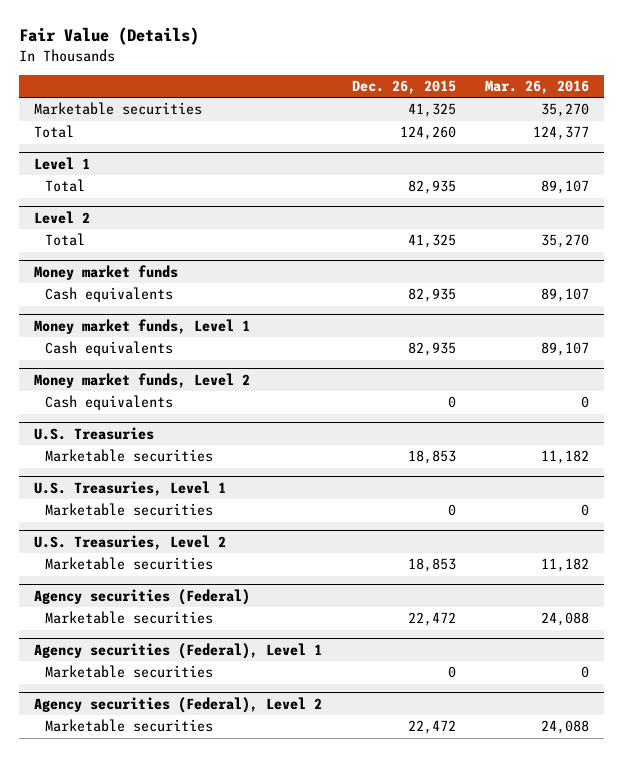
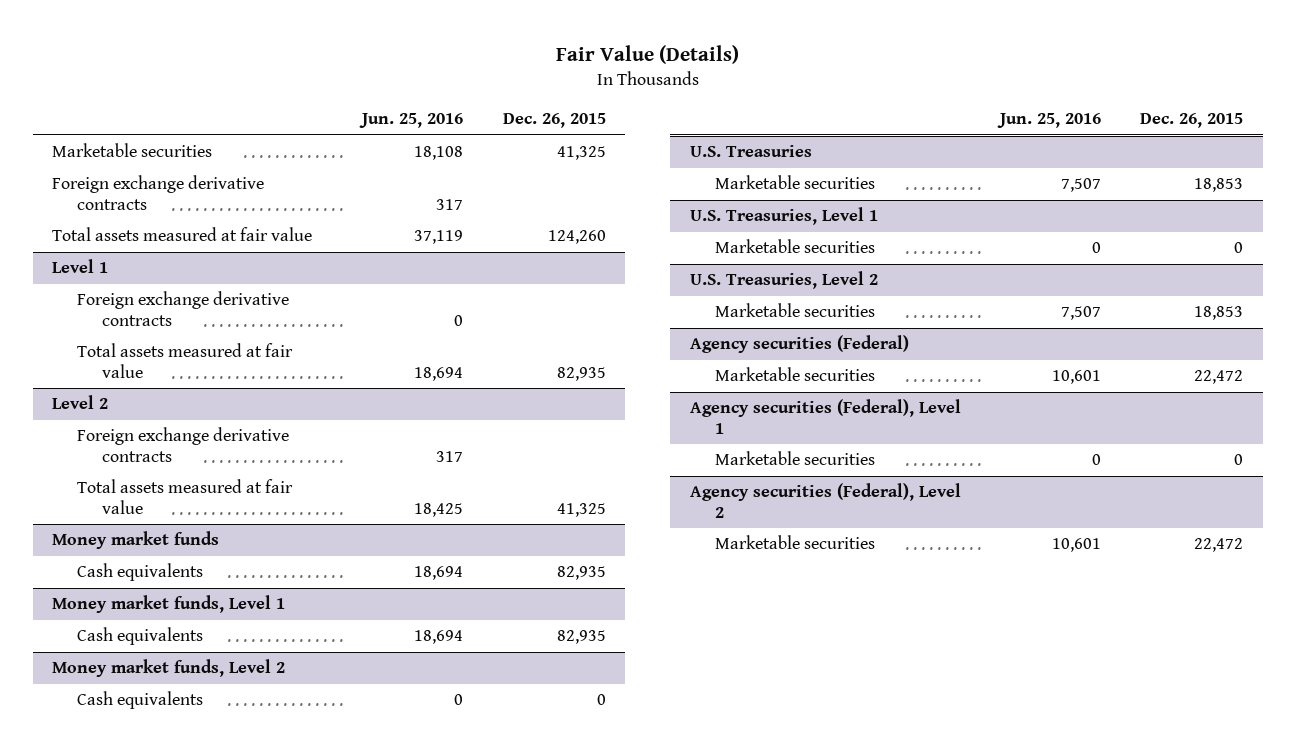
[485,80,590,95] Mar. 26, 2016 -> none
none -> [359,113,464,129] Jun. 25, 2016
none -> [52,175,265,211] Foreign exchange derivative contracts
[33,125,74,139] Total -> [52,227,313,242] Total assets measured at fair value
none -> [77,291,290,327] Foreign exchange derivative contracts
[44,179,85,193] Total -> [77,343,294,379] Total assets measured at fair value
none -> [77,427,290,463] Foreign exchange derivative contracts
[44,233,85,247] Total -> [77,479,294,515] Total assets measured at fair value

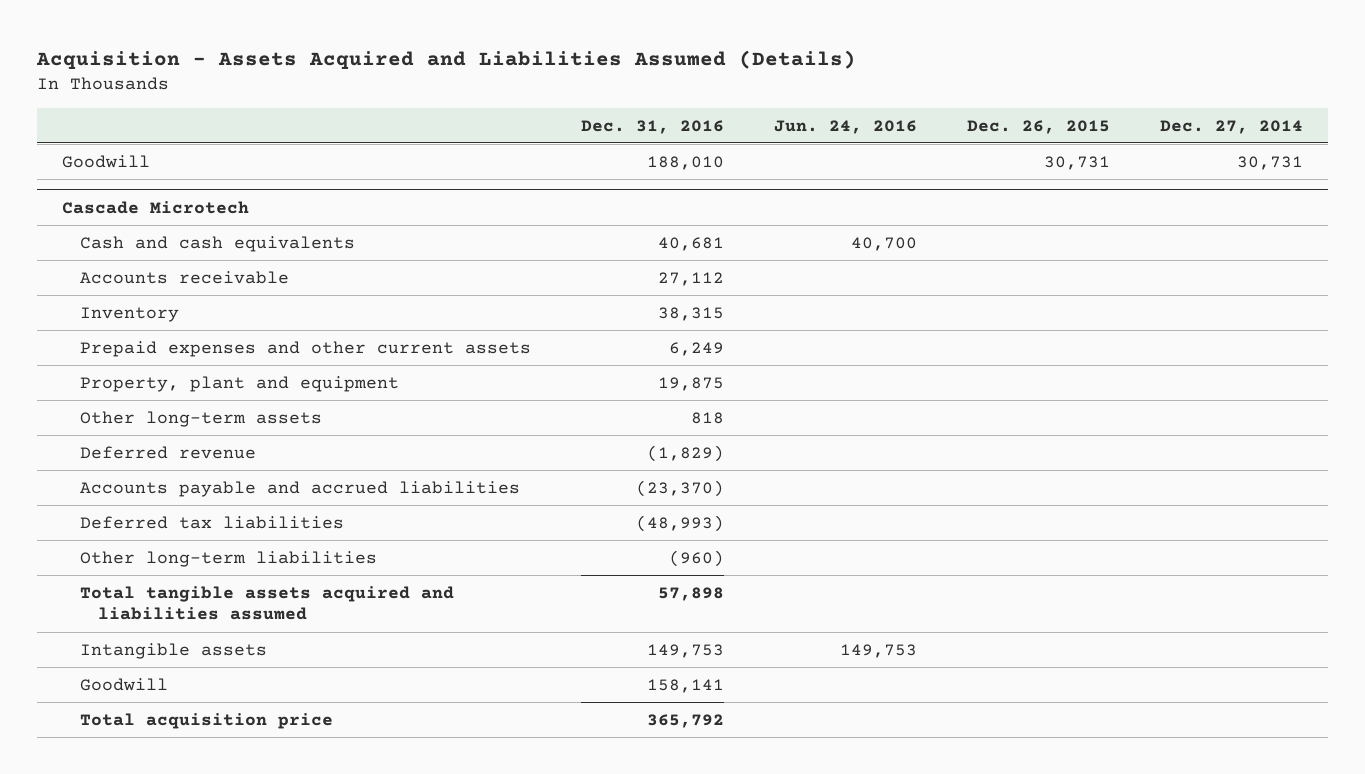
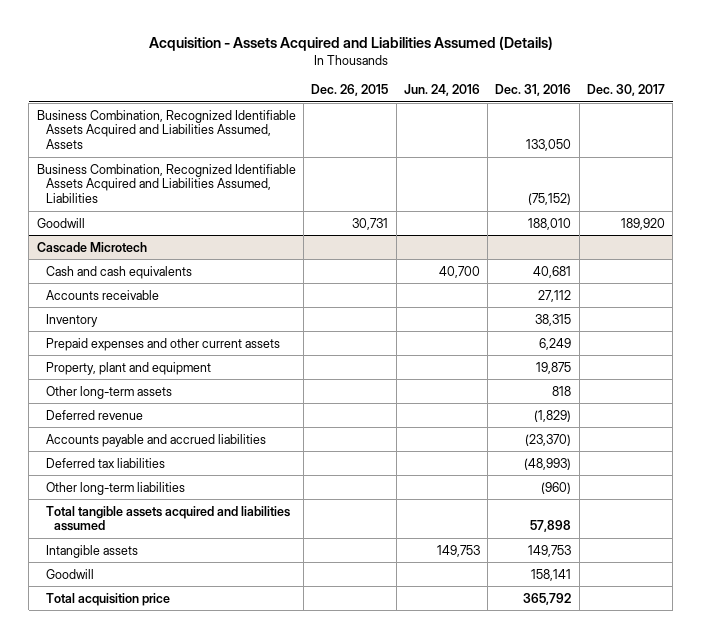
[1160,119,1304,134] Dec. 27, 2014 -> none
none -> [586,84,665,97] Dec. 30, 2017
none -> [36,109,296,150] Business Combination, Recognized Identifiable Assets Acquired and Liabilities Assumed, Assets
none -> [36,163,296,204] Business Combination, Recognized Identifiable Assets Acquired and Liabilities Assumed, Liabilities

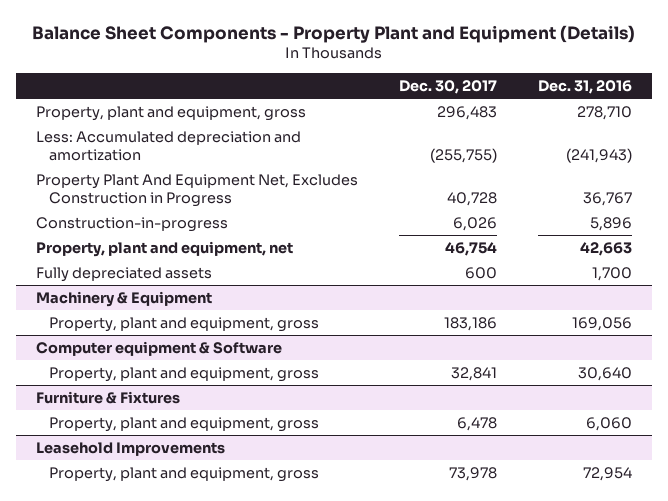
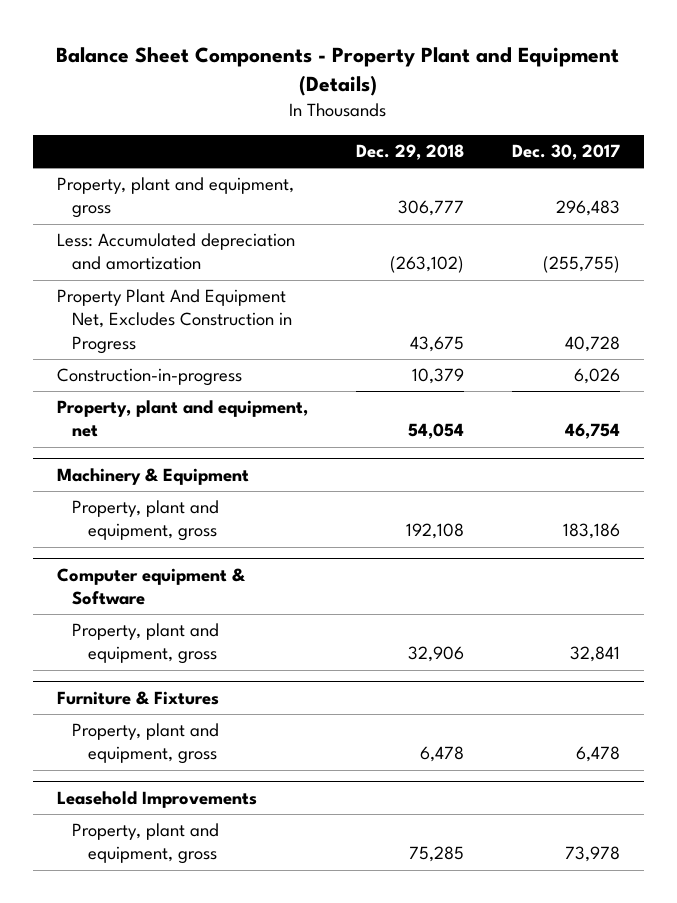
[537,80,632,95] Dec. 31, 2016 -> none
none -> [355,144,464,161] Dec. 29, 2018
[36,266,213,282] Fully depreciated assets -> none

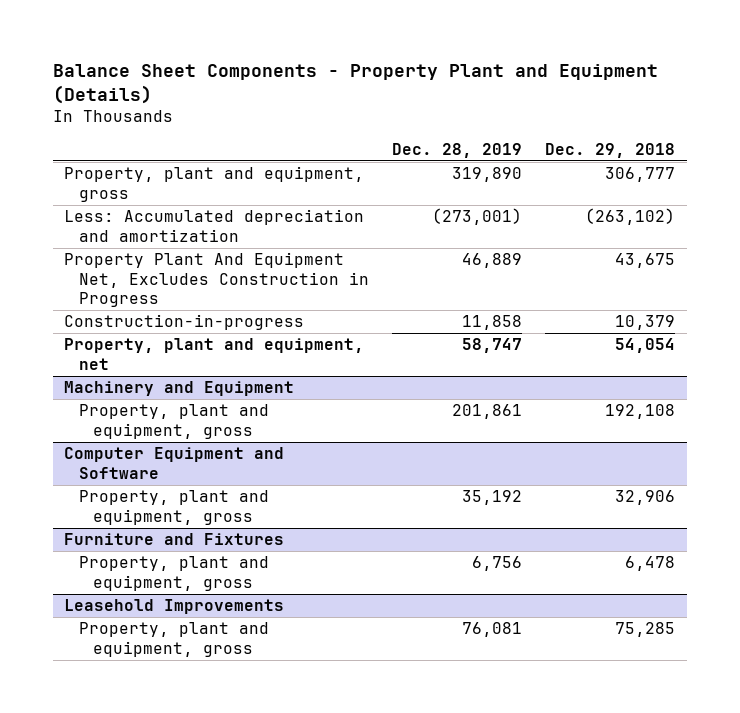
[511,144,620,161] Dec. 30, 2017 -> none
none -> [391,142,522,158] Dec. 28, 2019
[56,467,249,485] Machinery & Equipment -> [64,381,295,397] Machinery and Equipment
[56,567,246,606] Computer equipment & Software -> [64,447,285,479] Computer Equipment and Software
[56,690,219,705] Furniture & Fixtures -> [64,533,285,546] Furniture and Fixtures

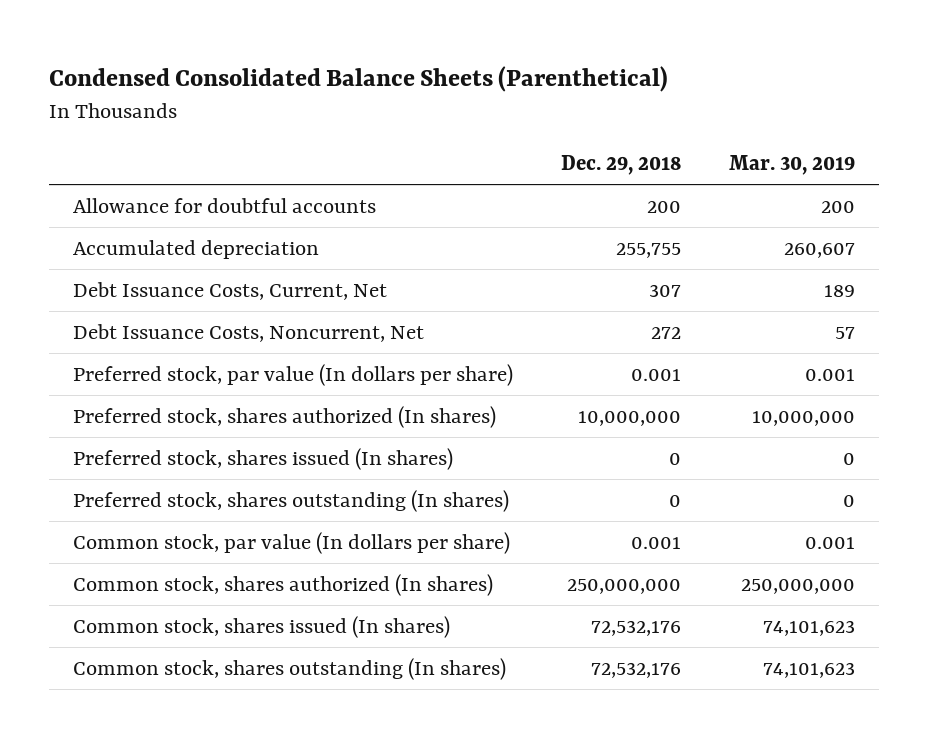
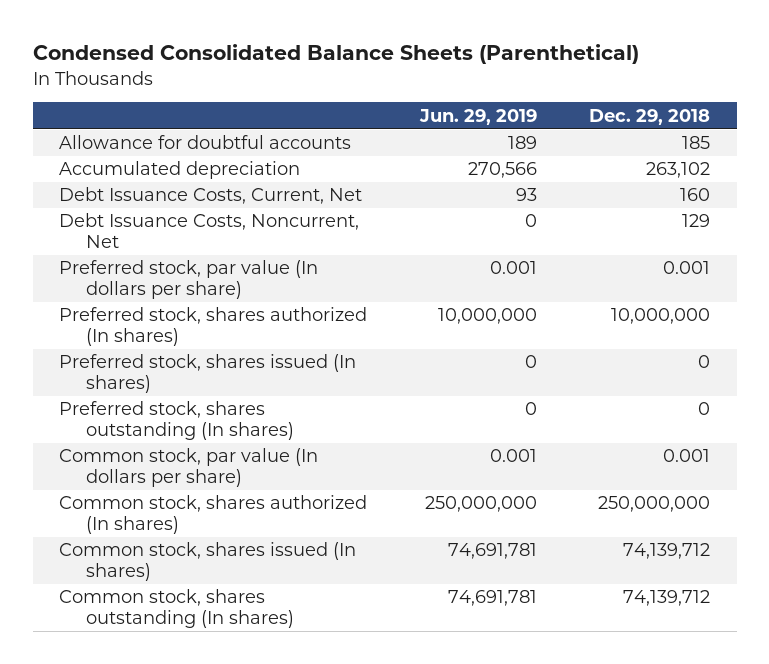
[729,154,856,175] Mar. 30, 2019 -> none
none -> [418,108,537,125] Jun. 29, 2019
[647,200,682,213] 200 -> [682,136,711,150] 185
[616,242,682,258] 255,755 -> [646,162,711,179] 263,102
[649,283,682,297] 307 -> [680,188,711,202] 160
[651,326,682,339] 272 -> [682,214,711,228] 129
[591,619,682,636] 72,532,176 -> [623,543,711,560] 74,139,712
[591,661,682,678] 72,532,176 -> [623,590,711,607] 74,139,712

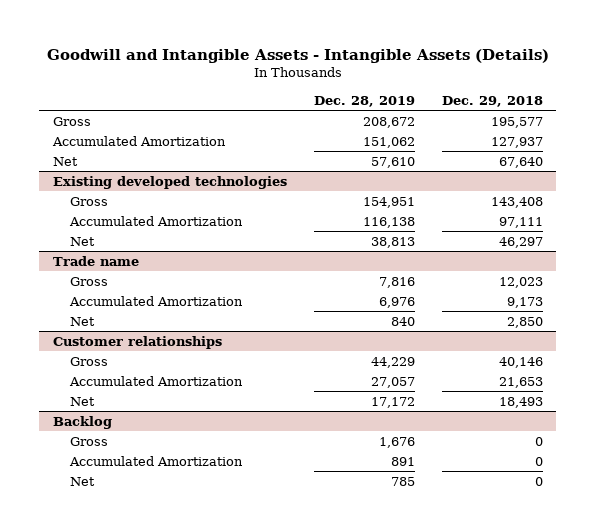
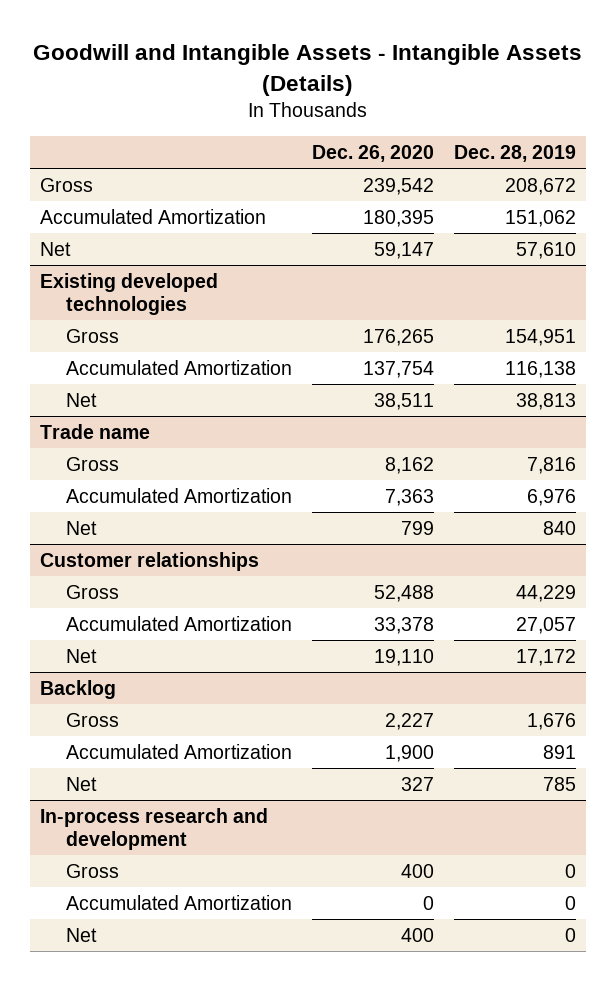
[441,96,543,108] Dec. 29, 2018 -> none
none -> [312,144,435,162] Dec. 26, 2020
none -> [39,807,268,850] In-process research and development
none -> [66,863,120,878] Gross
none -> [66,894,293,910] Accumulated Amortization
none -> [66,927,98,942] Net

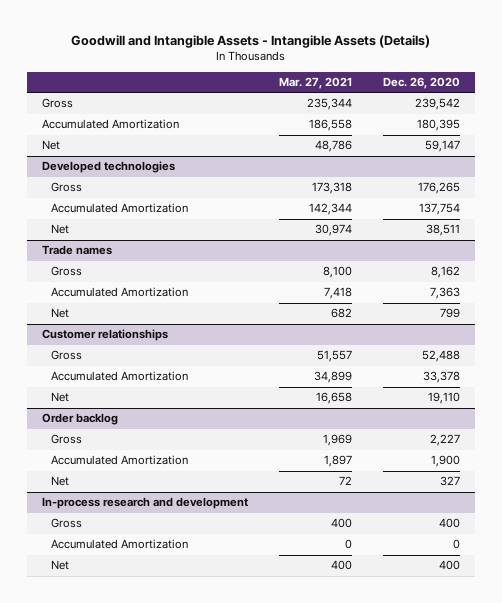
[454,144,577,162] Dec. 28, 2019 -> none
none -> [279,77,353,90] Mar. 27, 2021
[39,272,218,315] Existing developed technologies -> [42,161,176,174] Developed technologies
[39,423,150,439] Trade name -> [42,245,113,256] Trade names
[39,679,116,699] Backlog -> [42,413,119,426] Order backlog

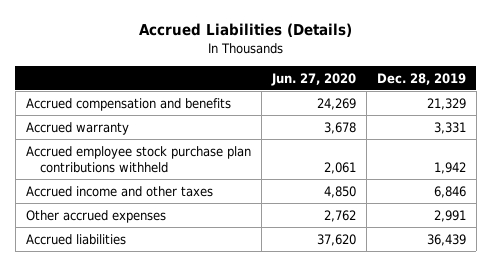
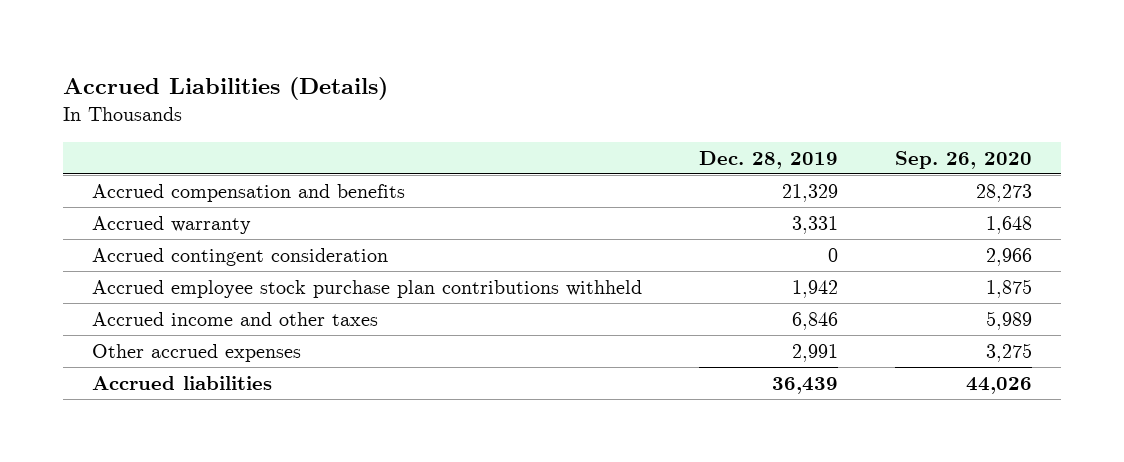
[270,72,356,86] Jun. 27, 2020 -> none
none -> [895,150,1033,169] Sep. 26, 2020
none -> [91,248,388,267] Accrued contingent consideration

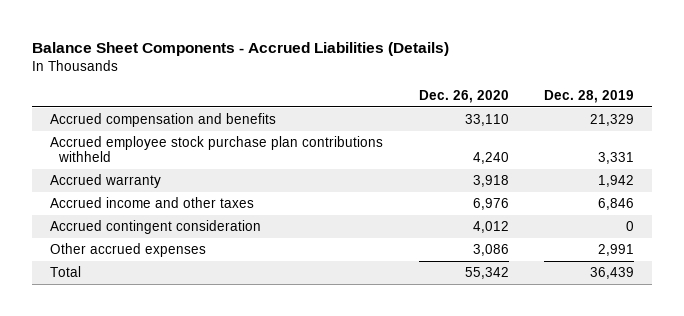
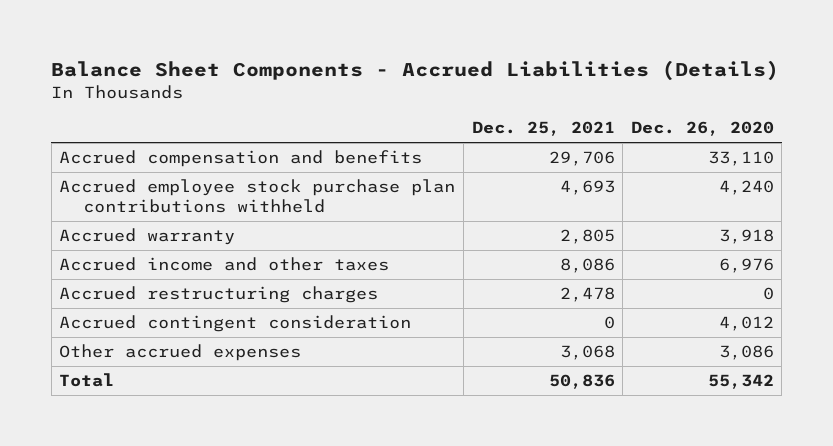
[544,89,635,103] Dec. 28, 2019 -> none
none -> [471,121,615,137] Dec. 25, 2021
none -> [59,285,379,303] Accrued restructuring charges

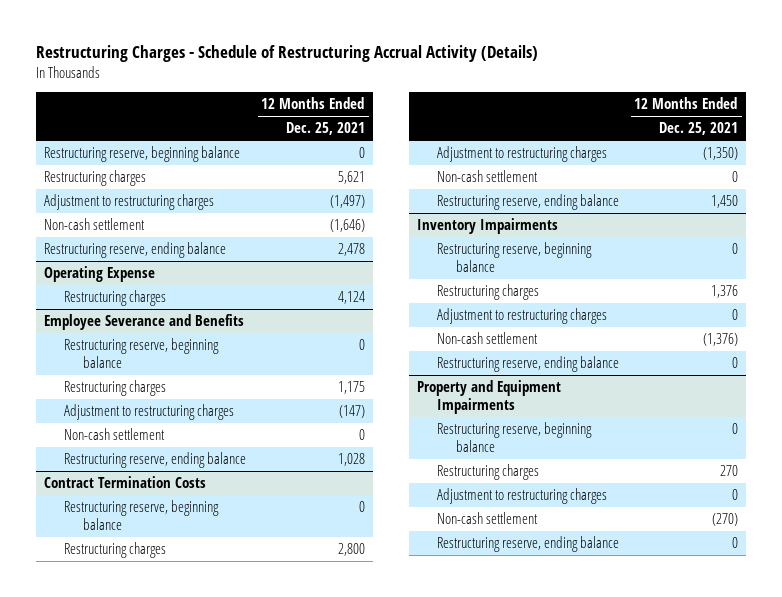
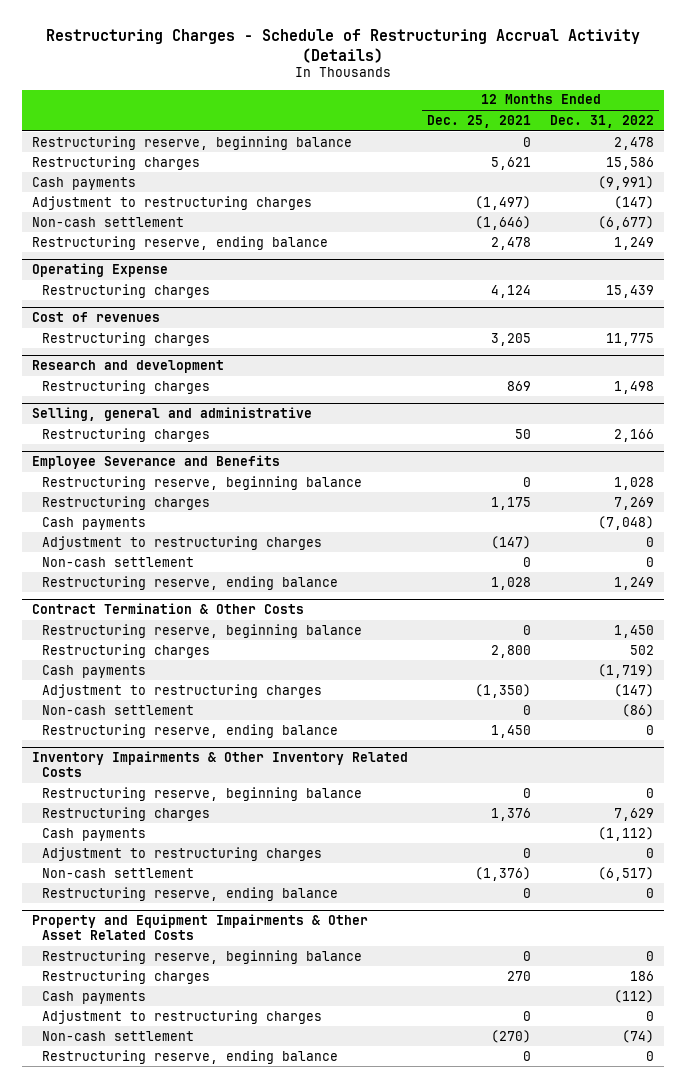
none -> [550,114,655,128] Dec. 31, 2022
none -> [31,176,136,190] Cash payments
none -> [31,312,160,323] Cost of revenues
none -> [41,331,210,346] Restructuring charges
none -> [31,360,224,374] Research and development
none -> [41,379,210,394] Restructuring charges
none -> [31,407,312,422] Selling, general and administrative
none -> [41,427,210,442] Restructuring charges
none -> [41,516,146,530] Cash payments
[44,476,207,489] Contract Termination Costs -> [31,603,304,615] Contract Termination & Other Costs
none -> [41,664,146,678] Cash payments
[416,218,558,235] Inventory Impairments -> [31,751,408,777] Inventory Impairments & Other Inventory Related Costs
none -> [41,827,146,841] Cash payments
[416,380,561,414] Property and Equipment Impairments -> [31,914,368,940] Property and Equipment Impairments & Other Asset Related Costs
none -> [41,990,146,1004] Cash payments

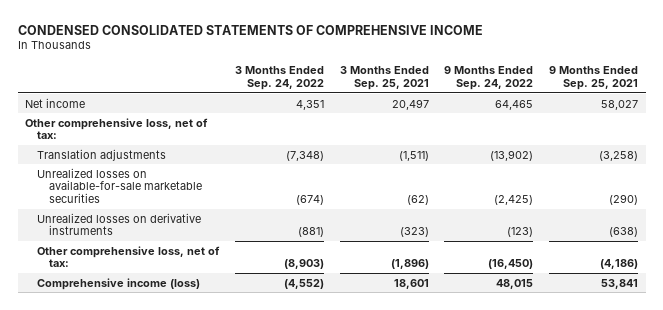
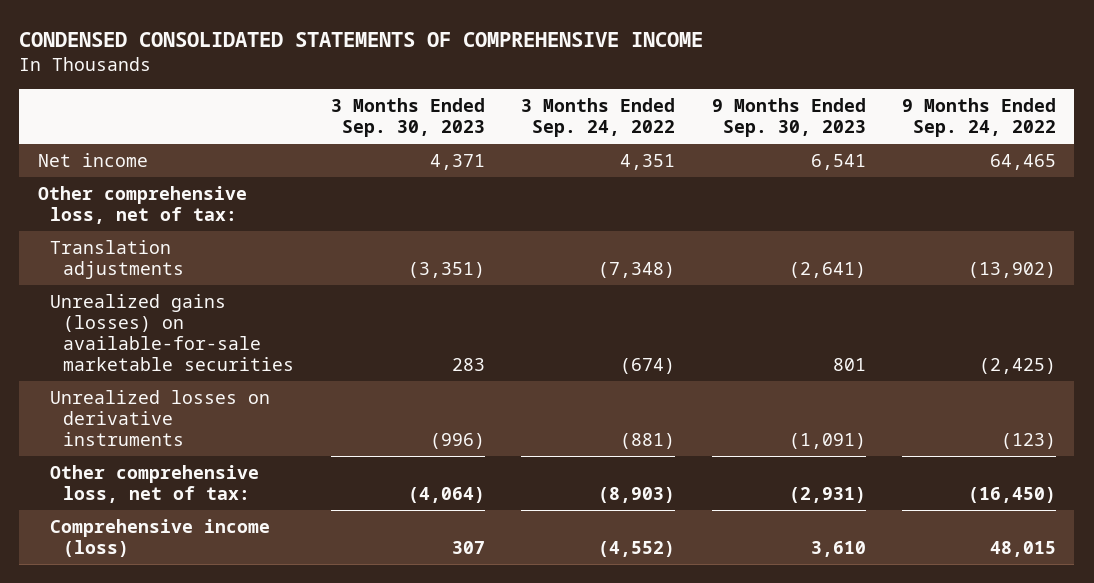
[339,66,429,90] 3 Months Ended Sep. 25, 2021 -> none
[549,66,639,90] 9 Months Ended Sep. 25, 2021 -> none
none -> [330,98,485,138] 3 Months Ended Sep. 30, 2023
none -> [711,98,866,138] 9 Months Ended Sep. 30, 2023
[37,167,202,204] Unrealized losses on available-for-sale marketable securities -> [50,294,295,371] Unrealized gains (losses) on available-for-sale marketable securities

